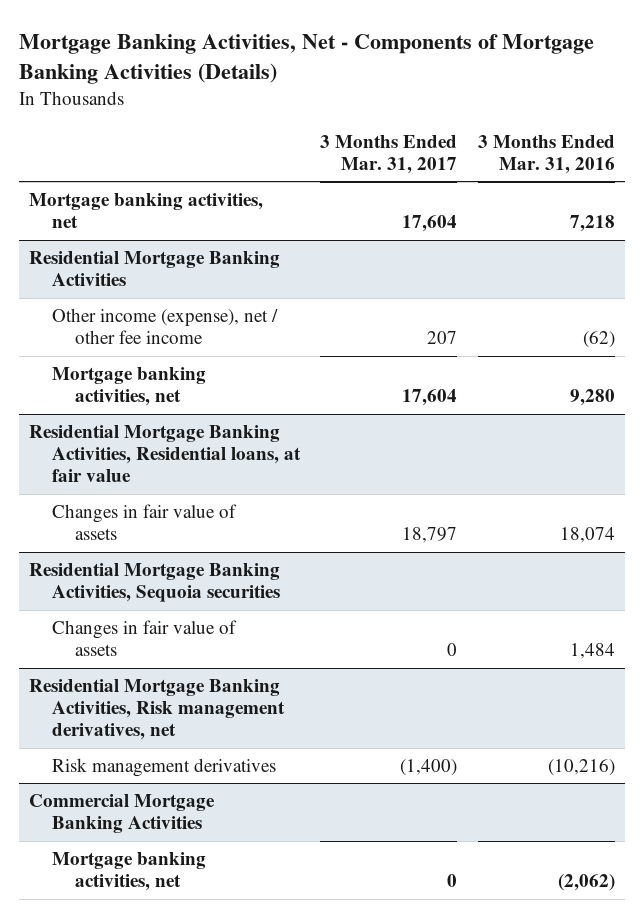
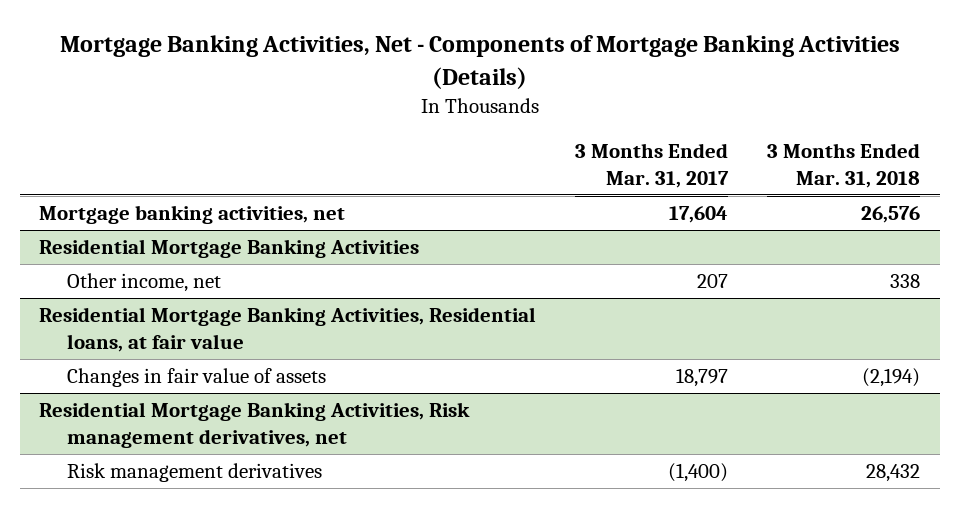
[477,134,615,175] 3 Months Ended Mar. 31, 2016 -> none
none -> [767,143,921,188] 3 Months Ended Mar. 31, 2018
[51,367,206,407] Mortgage banking activities, net -> none
[51,308,278,345] Other income (expense), net / other fee income -> [67,273,222,293] Other income, net
[29,563,281,603] Residential Mortgage Banking Activities, Sequoia securities -> none
[51,620,237,657] Changes in fair value of assets -> none
[29,794,216,834] Commercial Mortgage Banking Activities -> none
[51,852,206,892] Mortgage banking activities, net -> none

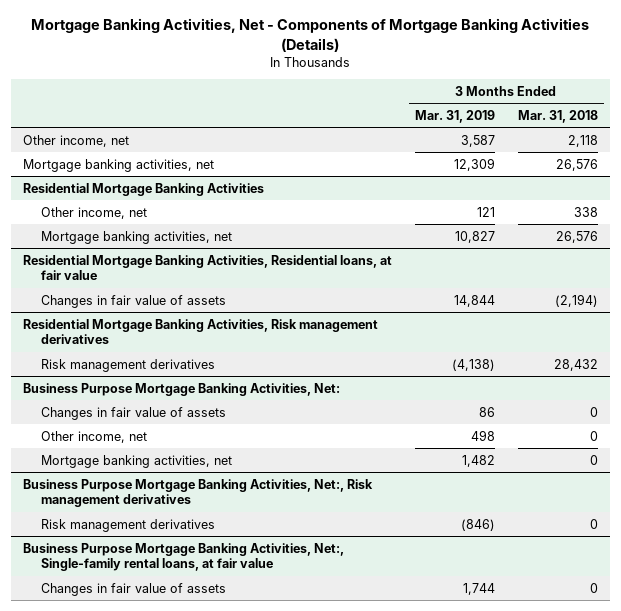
[575,143,730,188] 3 Months Ended Mar. 31, 2017 -> none
none -> [414,109,495,123] Mar. 31, 2019
none -> [22,134,129,147] Other income, net
none -> [40,230,232,244] Mortgage banking activities, net
[39,402,471,448] Residential Mortgage Banking Activities, Risk management derivatives, net -> [22,318,378,345] Residential Mortgage Banking Activities, Risk management derivatives
none -> [22,382,340,396] Business Purpose Mortgage Banking Activities, Net:
none -> [40,406,226,420] Changes in fair value of assets
none -> [40,430,147,443] Other income, net
none -> [40,454,232,468] Mortgage banking activities, net
none -> [22,478,373,508] Business Purpose Mortgage Banking Activities, Net:, Risk management derivatives
none -> [40,518,215,532] Risk management derivatives
none -> [22,542,344,572] Business Purpose Mortgage Banking Activities, Net:, Single-family rental loans, at fair value
none -> [40,582,226,596] Changes in fair value of assets

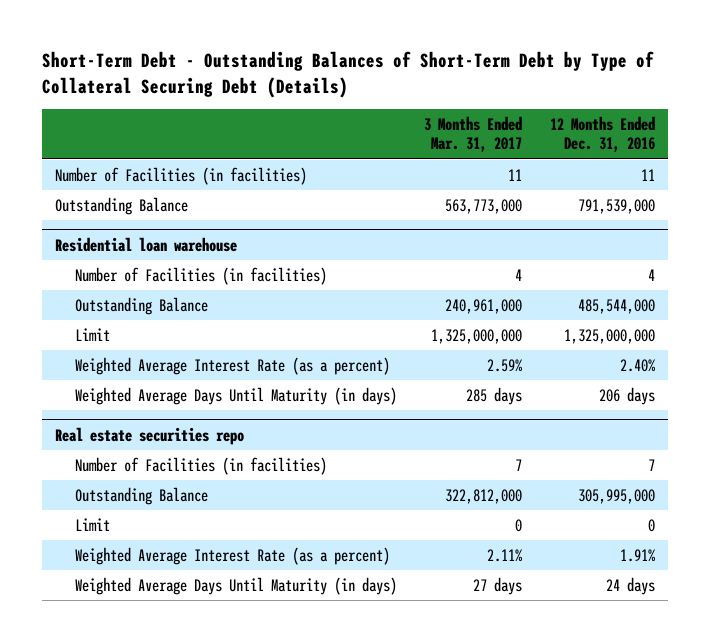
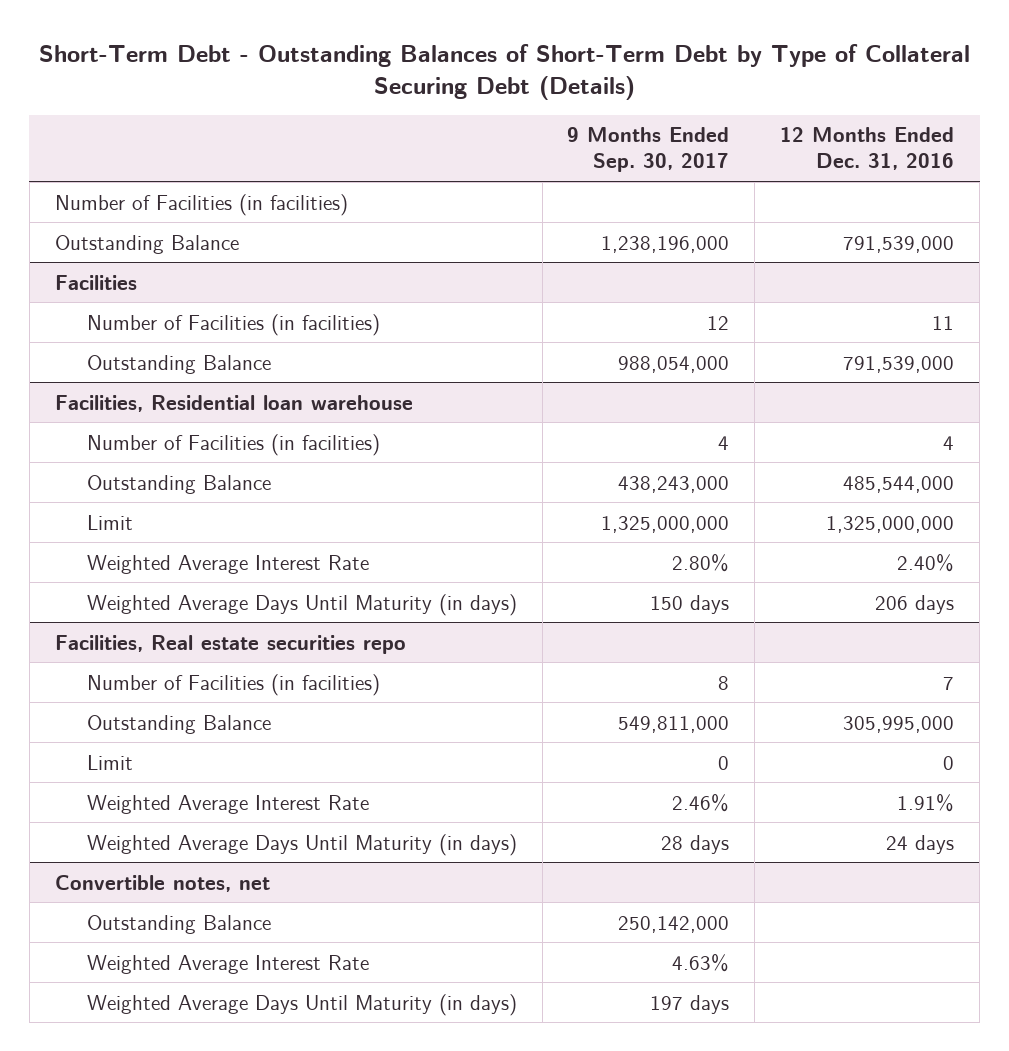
[424,115,523,153] 3 Months Ended Mar. 31, 2017 -> none
none -> [567,127,730,173] 9 Months Ended Sep. 30, 2017
none -> [54,193,348,216] Number of Facilities (in facilities)
none -> [54,234,239,254] Outstanding Balance
none -> [54,274,137,290] Facilities
[55,236,238,252] Residential loan warehouse -> [54,394,413,412] Facilities, Residential loan warehouse
[75,356,391,375] Weighted Average Interest Rate (as a percent) -> [86,554,369,574] Weighted Average Interest Rate
[55,426,245,445] Real estate securities repo -> [54,634,406,654] Facilities, Real estate securities repo
[75,546,391,565] Weighted Average Interest Rate (as a percent) -> [86,794,369,814] Weighted Average Interest Rate
none -> [54,874,270,892] Convertible notes, net
none -> [86,914,271,934] Outstanding Balance
none -> [86,954,369,974] Weighted Average Interest Rate
none -> [86,993,517,1016] Weighted Average Days Until Maturity (in days)

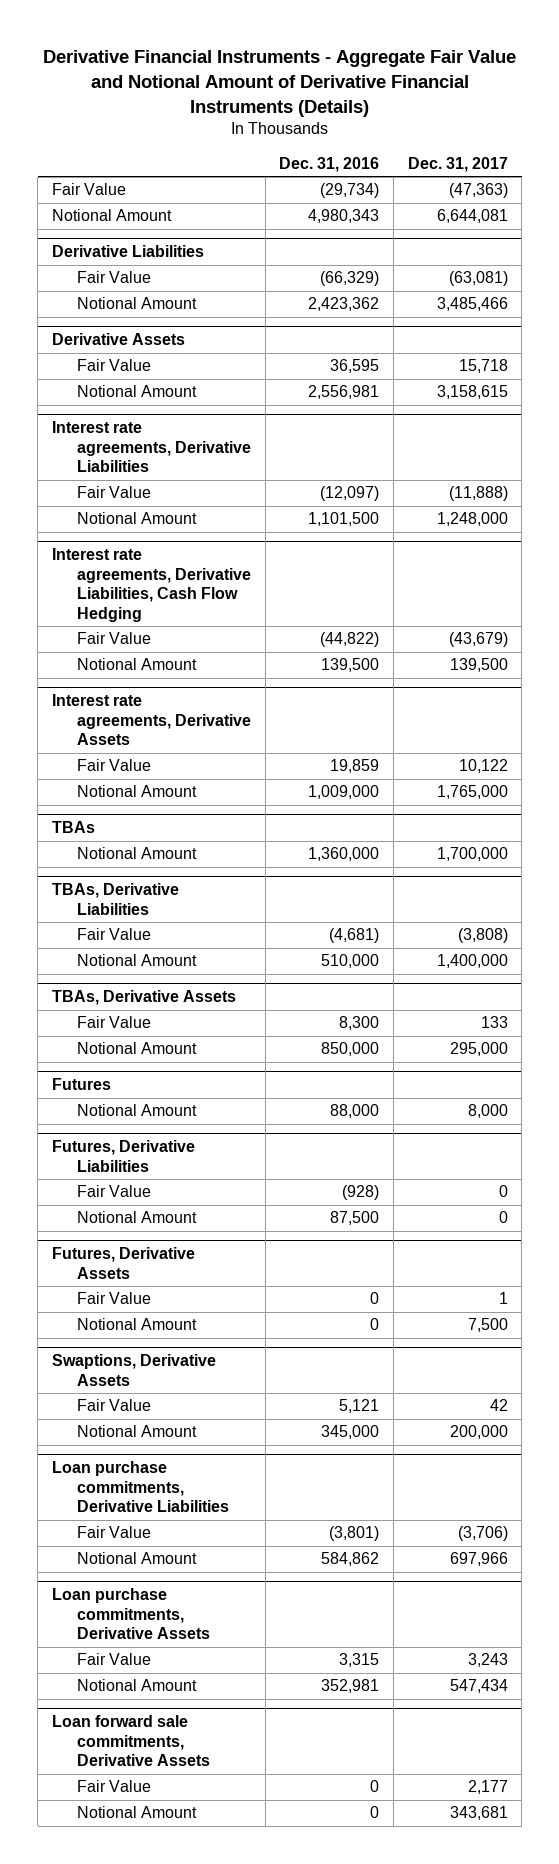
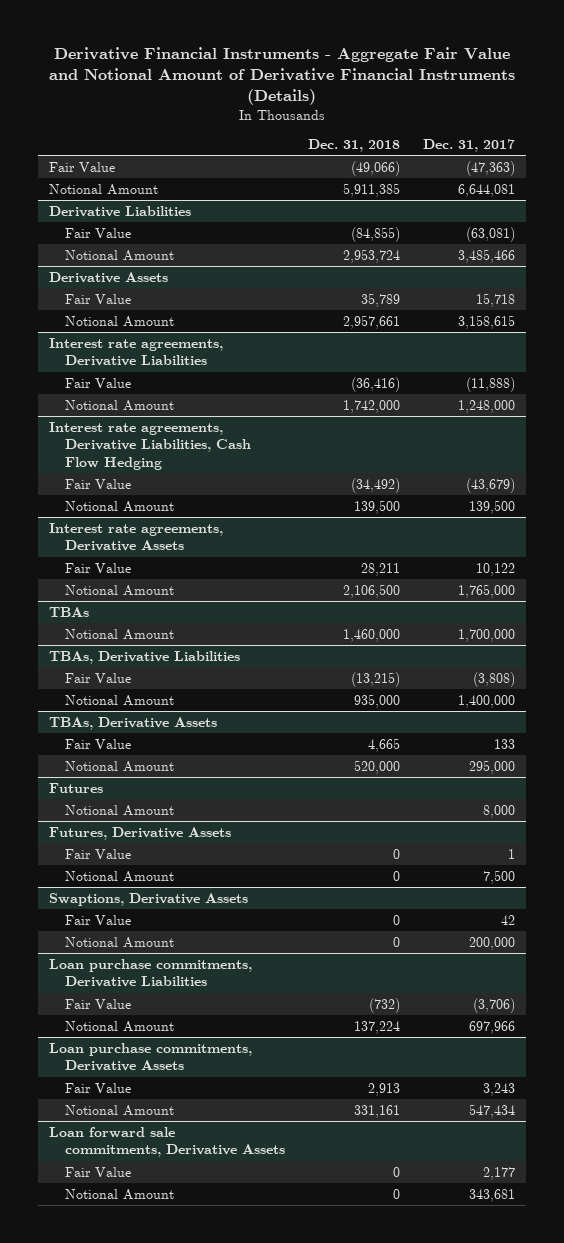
[279,157,380,173] Dec. 31, 2016 -> none
none -> [307,138,400,152] Dec. 31, 2018
[51,1140,195,1172] Futures, Derivative Liabilities -> none
[77,1185,152,1198] Fair Value -> none
[77,1211,198,1224] Notional Amount -> none

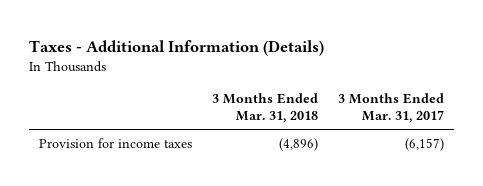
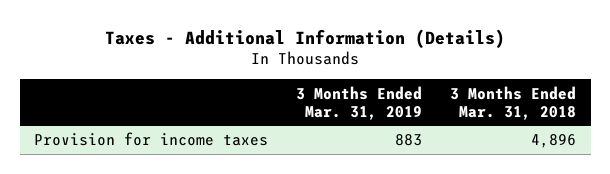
[337,93,444,124] 3 Months Ended Mar. 31, 2017 -> none
none -> [296,85,423,120] 3 Months Ended Mar. 31, 2019
[279,138,319,152] (4,896) -> [531,134,577,149] 4,896

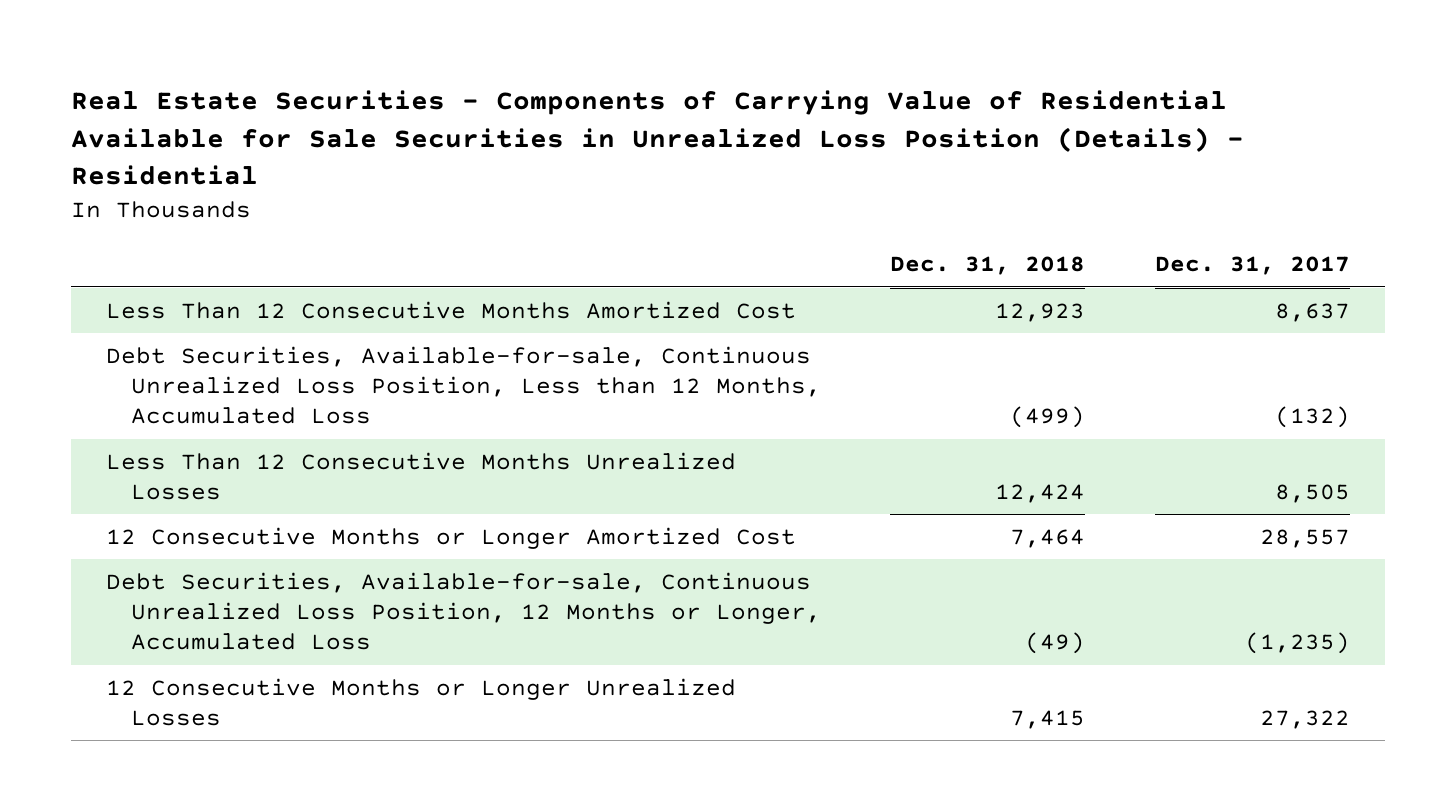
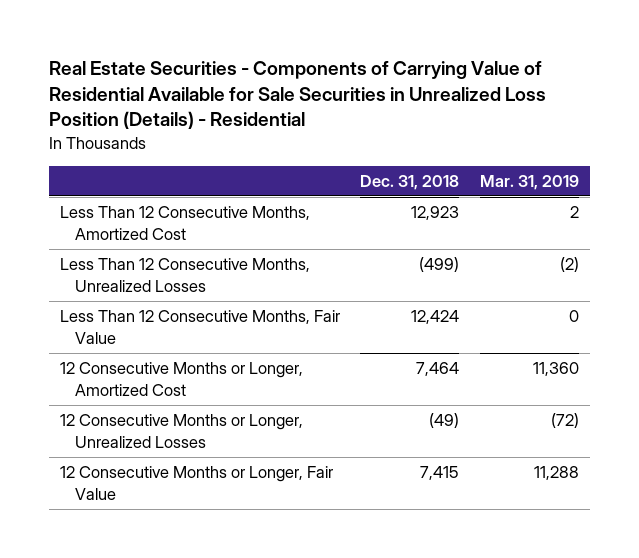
[1154,256,1350,276] Dec. 31, 2017 -> none
none -> [480,174,580,190] Mar. 31, 2019
[105,300,796,319] Less Than 12 Consecutive Months Amortized Cost -> [59,206,310,240] Less Than 12 Consecutive Months, Amortized Cost
[105,345,821,425] Debt Securities, Available-for-sale, Continuous Unrealized Loss Position, Less than 12 Months, Accumulated Loss -> [59,258,310,292] Less Than 12 Consecutive Months, Unrealized Losses
[105,451,736,501] Less Than 12 Consecutive Months Unrealized Losses -> [59,310,340,344] Less Than 12 Consecutive Months, Fair Value
[105,526,796,549] 12 Consecutive Months or Longer Amortized Cost -> [59,362,303,396] 12 Consecutive Months or Longer, Amortized Cost
[105,571,821,651] Debt Securities, Available-for-sale, Continuous Unrealized Loss Position, 12 Months or Longer, Accumulated Loss -> [59,414,303,448] 12 Consecutive Months or Longer, Unrealized Losses
[105,677,736,727] 12 Consecutive Months or Longer Unrealized Losses -> [59,466,333,500] 12 Consecutive Months or Longer, Fair Value

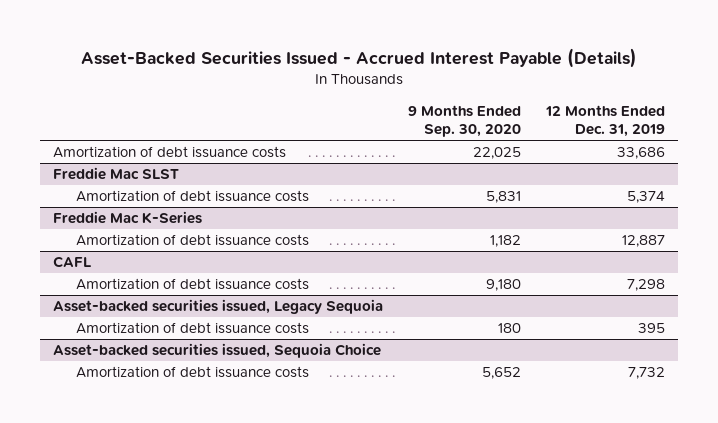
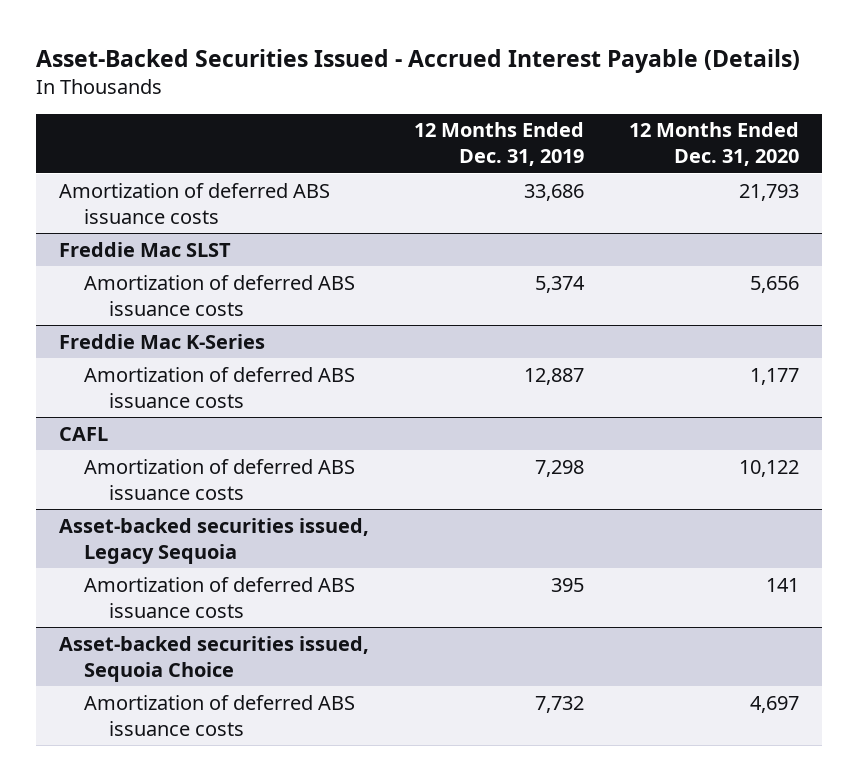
[407,104,521,138] 9 Months Ended Sep. 30, 2020 -> none
none -> [629,122,800,167] 12 Months Ended Dec. 31, 2020
[52,146,286,159] Amortization of debt issuance costs -> [58,182,330,224] Amortization of deferred ABS issuance costs
[75,190,309,203] Amortization of debt issuance costs -> [83,274,355,316] Amortization of deferred ABS issuance costs
[75,234,309,247] Amortization of debt issuance costs -> [83,366,355,408] Amortization of deferred ABS issuance costs
[75,278,309,291] Amortization of debt issuance costs -> [83,458,355,500] Amortization of deferred ABS issuance costs
[75,322,309,335] Amortization of debt issuance costs -> [83,576,355,618] Amortization of deferred ABS issuance costs
[75,366,309,379] Amortization of debt issuance costs -> [83,694,355,736] Amortization of deferred ABS issuance costs

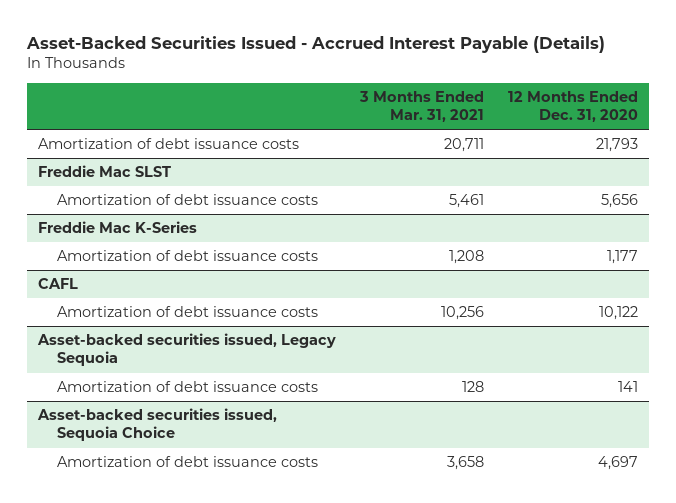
[413,122,584,167] 12 Months Ended Dec. 31, 2019 -> none
none -> [358,90,484,122] 3 Months Ended Mar. 31, 2021
[58,182,330,224] Amortization of deferred ABS issuance costs -> [38,138,300,150] Amortization of debt issuance costs
[83,274,355,316] Amortization of deferred ABS issuance costs -> [57,194,319,206] Amortization of debt issuance costs
[83,366,355,408] Amortization of deferred ABS issuance costs -> [57,250,319,262] Amortization of debt issuance costs
[83,458,355,500] Amortization of deferred ABS issuance costs -> [57,306,319,318] Amortization of debt issuance costs
[83,576,355,618] Amortization of deferred ABS issuance costs -> [57,381,319,393] Amortization of debt issuance costs
[83,694,355,736] Amortization of deferred ABS issuance costs -> [57,456,319,468] Amortization of debt issuance costs

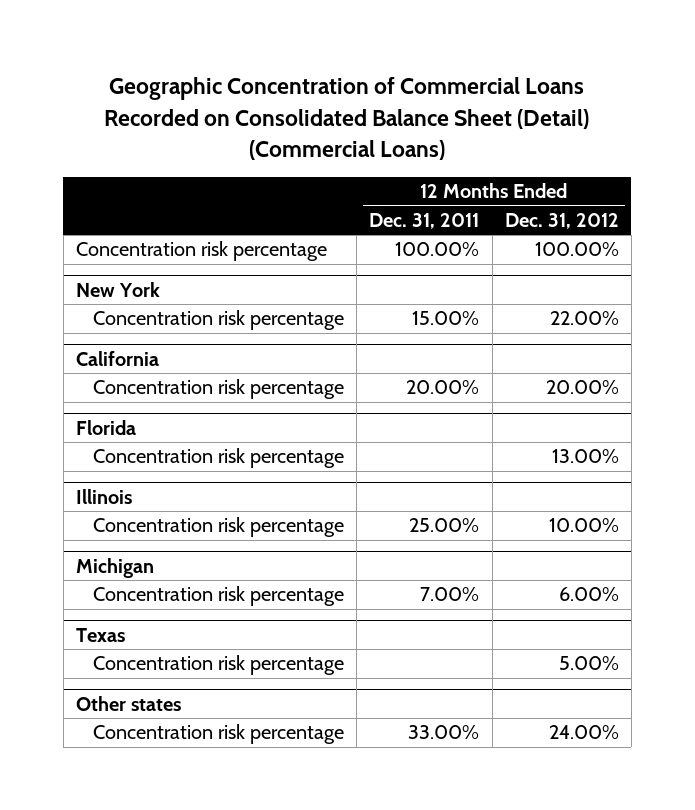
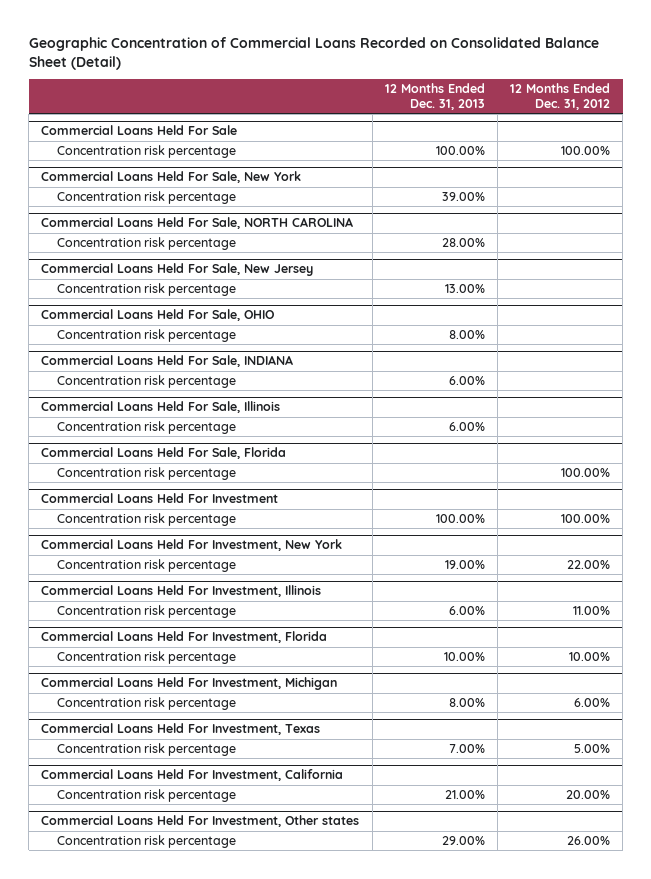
[104,77,590,160] Geographic Concentration of Commercial Loans Recorded on Consolidated Balance Sheet (Detail) (Commercial Loans) -> [28,36,599,71] Geographic Concentration of Commercial Loans Recorded on Consolidated Balance Sheet (Detail)
[369,212,480,229] Dec. 31, 2011 -> none
none -> [384,83,485,111] 12 Months Ended Dec. 31, 2013
none -> [41,125,238,136] Commercial Loans Held For Sale
[76,281,161,297] New York -> none
none -> [41,171,302,184] Commercial Loans Held For Sale, New York
none -> [56,190,236,204] Concentration risk percentage
none -> [41,217,354,230] Commercial Loans Held For Sale, NORTH CAROLINA
none -> [56,236,236,250] Concentration risk percentage
none -> [41,263,314,277] Commercial Loans Held For Sale, New Jersey
none -> [56,282,236,296] Concentration risk percentage
none -> [41,309,275,322] Commercial Loans Held For Sale, OHIO
none -> [56,328,236,342] Concentration risk percentage
none -> [41,355,294,368] Commercial Loans Held For Sale, INDIANA
none -> [56,374,236,388] Concentration risk percentage
none -> [41,401,281,414] Commercial Loans Held For Sale, Illinois
none -> [56,420,236,434] Concentration risk percentage
none -> [41,447,287,460] Commercial Loans Held For Sale, Florida
none -> [56,466,236,480] Concentration risk percentage
none -> [41,493,279,504] Commercial Loans Held For Investment
none -> [56,512,236,526] Concentration risk percentage
none -> [41,539,343,552] Commercial Loans Held For Investment, New York
[76,350,160,366] California -> none
[76,419,137,435] Florida -> none
[92,448,344,469] Concentration risk percentage -> none
[76,488,133,504] Illinois -> none
none -> [41,585,322,598] Commercial Loans Held For Investment, Illinois
[545,380,619,395] 20.00% -> [572,605,610,615] 11.00%
none -> [41,631,328,644] Commercial Loans Held For Investment, Florida
[76,557,155,578] Michigan -> none
none -> [41,677,338,691] Commercial Loans Held For Investment, Michigan
[76,627,126,642] Texas -> none
none -> [41,723,321,736] Commercial Loans Held For Investment, Texas
[76,695,182,711] Other states -> none
none -> [41,769,344,782] Commercial Loans Held For Investment, California
[548,725,619,740] 24.00% -> [565,789,610,799] 20.00%
none -> [41,815,360,828] Commercial Loans Held For Investment, Other states
none -> [56,834,236,848] Concentration risk percentage

